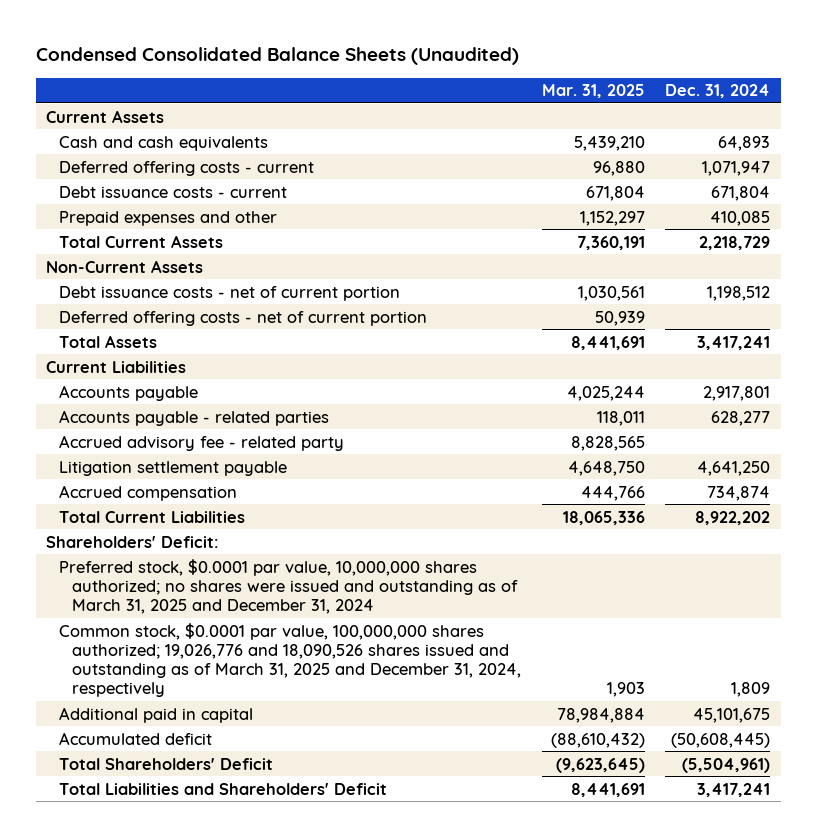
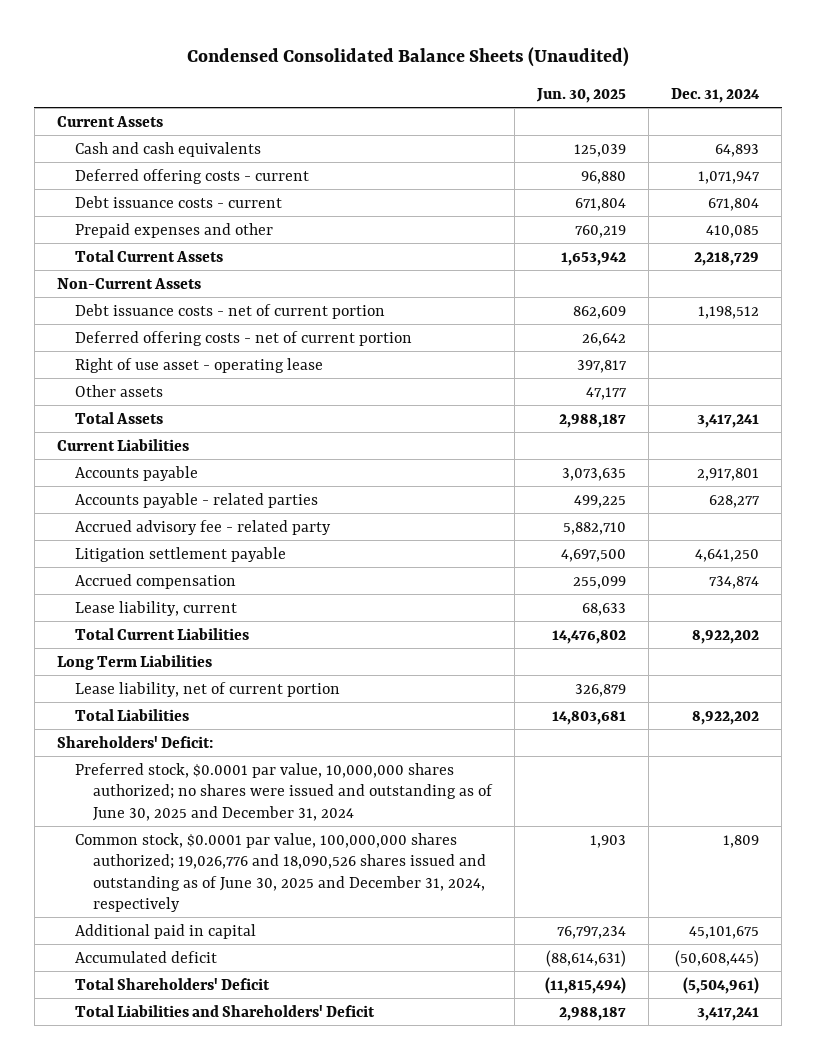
[541,84,645,99] Mar. 31, 2025 -> none
none -> [535,88,626,104] Jun. 30, 2025
none -> [74,357,323,373] Right of use asset - operating lease
none -> [74,384,163,397] Other assets
none -> [74,600,237,616] Lease liability, current
none -> [56,654,212,670] Long Term Liabilities
none -> [74,681,340,697] Lease liability, net of current portion
none -> [74,708,189,721] Total Liabilities
[58,558,518,615] Preferred stock, $0.0001 par value, 10,000,000 shares authorized; no shares were issued and outstanding as of March 31, 2025 and December 31, 2024 -> [74,762,493,821] Preferred stock, $0.0001 par value, 10,000,000 shares authorized; no shares were issued and outstanding as of June 30, 2025 and December 31, 2024
[58,622,521,698] Common stock, $0.0001 par value, 100,000,000 shares authorized; 19,026,776 and 18,090,526 shares issued and outstanding as of March 31, 2025 and December 31, 2024, respectively -> [74,832,486,912] Common stock, $0.0001 par value, 100,000,000 shares authorized; 19,026,776 and 18,090,526 shares issued and outstanding as of June 30, 2025 and December 31, 2024, respectively

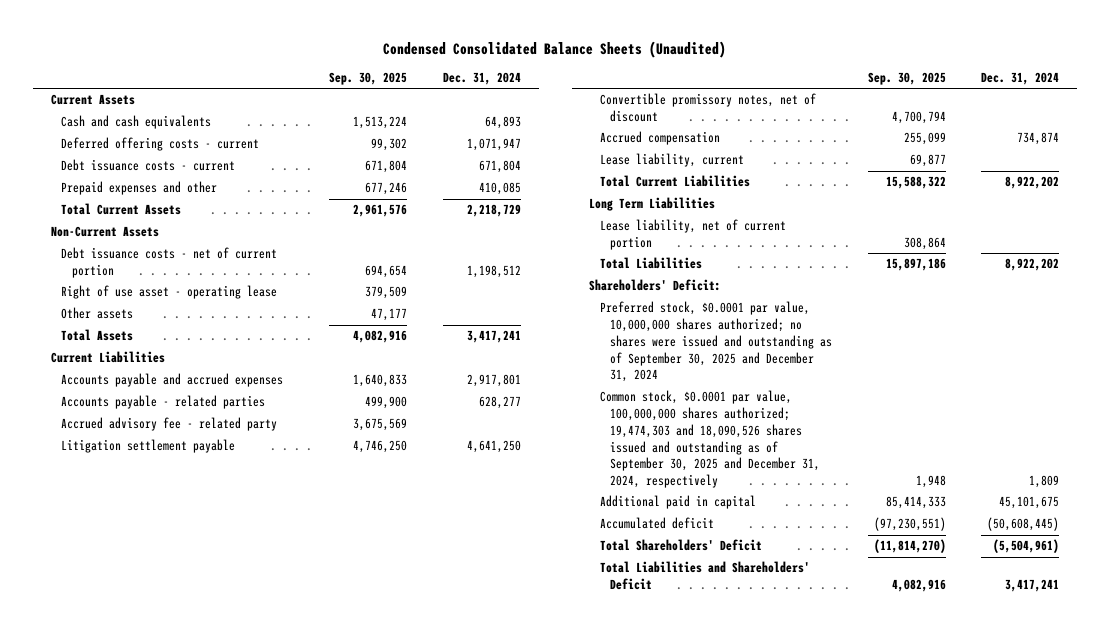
[535,88,626,104] Jun. 30, 2025 -> none
none -> [329,72,408,86] Sep. 30, 2025
[74,330,412,346] Deferred offering costs - net of current portion -> none
[74,465,198,481] Accounts payable -> [61,373,284,388] Accounts payable and accrued expenses
none -> [599,93,816,123] Convertible promissory notes, net of discount
[74,762,493,821] Preferred stock, $0.0001 par value, 10,000,000 shares authorized; no shares were issued and outstanding as of June 30, 2025 and December 31, 2024 -> [599,301,832,383] Preferred stock, $0.0001 par value, 10,000,000 shares authorized; no shares were issued and outstanding as of September 30, 2025 and December 31, 2024
[74,832,486,912] Common stock, $0.0001 par value, 100,000,000 shares authorized; 19,026,776 and 18,090,526 shares issued and outstanding as of June 30, 2025 and December 31, 2024, respectively -> [599,390,820,489] Common stock, $0.0001 par value, 100,000,000 shares authorized; 19,474,303 and 18,090,526 shares issued and outstanding as of September 30, 2025 and December 31, 2024, respectively

